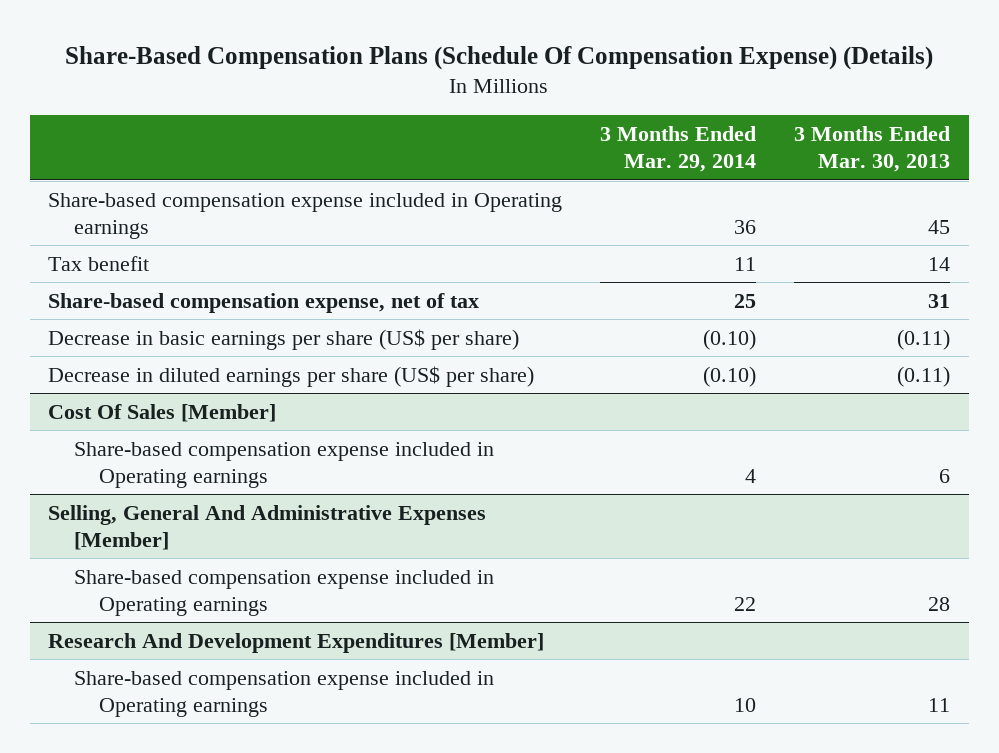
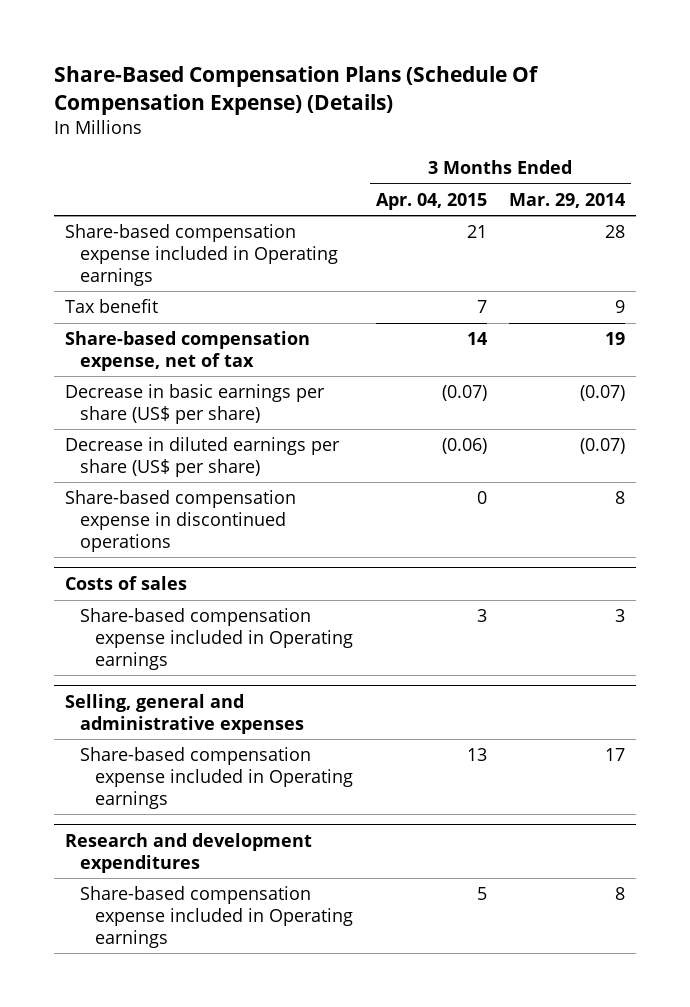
[794,125,951,172] 3 Months Ended Mar. 30, 2013 -> none
none -> [375,192,487,210] Apr. 04, 2015
[734,219,757,234] 36 -> [604,225,625,239] 28
[734,256,757,271] 11 -> [614,300,625,314] 9
[734,293,757,308] 25 -> [604,332,625,346] 19
[703,328,757,350] (0.10) -> [579,385,625,402] (0.07)
[703,365,757,387] (0.10) -> [579,438,625,455] (0.07)
none -> [64,490,296,552] Share-based compensation expense in discontinued operations
[48,403,277,422] Cost Of Sales [Member] -> [64,576,187,591] Costs of sales
[745,468,757,483] 4 -> [614,609,625,623] 3
[48,504,487,550] Selling, General And Administrative Expenses [Member] -> [64,694,305,735] Selling, general and administrative expenses
[734,596,757,611] 22 -> [604,748,625,762] 17
[48,632,545,653] Research And Development Expenditures [Member] -> [64,833,312,874] Research and development expenditures
[734,697,757,712] 10 -> [614,887,625,901] 8

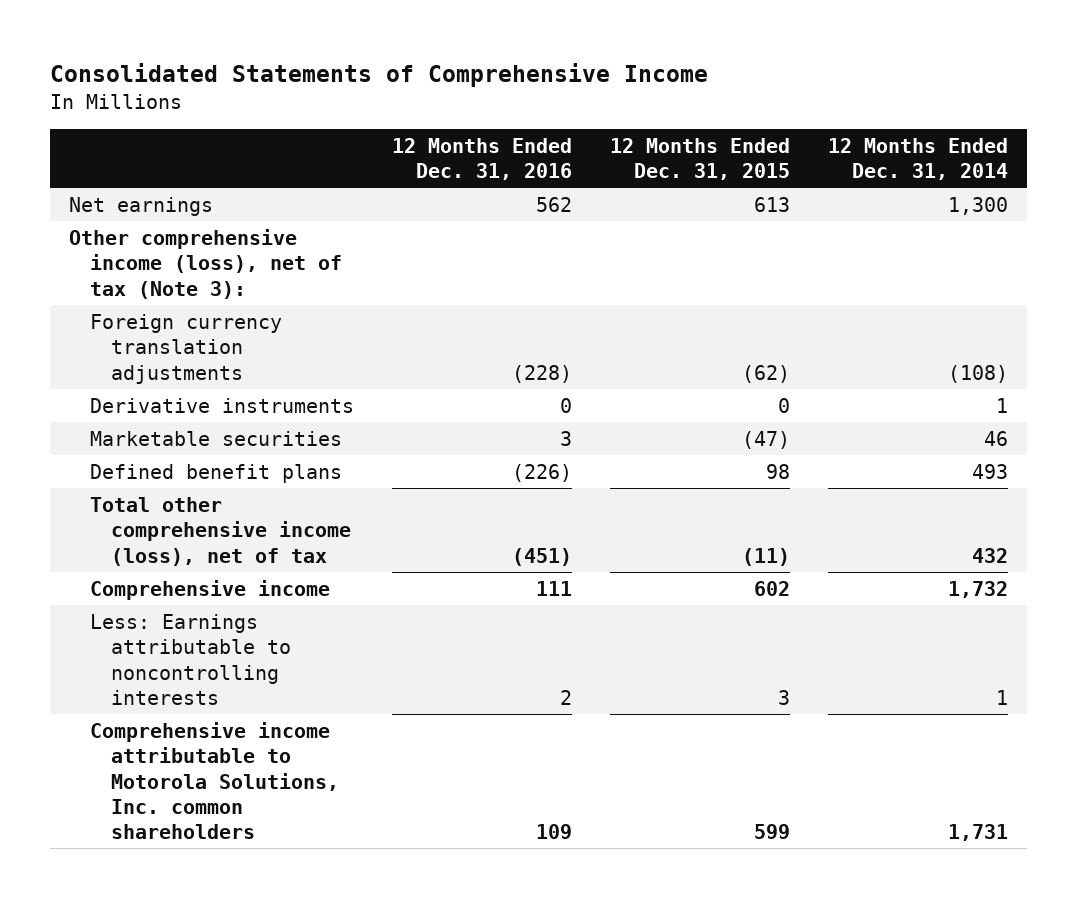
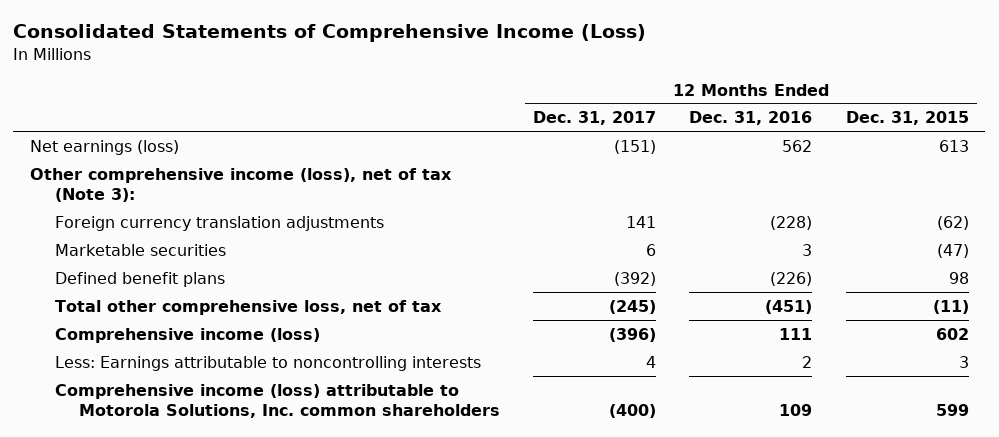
[50,62,709,87] Consolidated Statements of Comprehensive Income -> [13,24,647,43] Consolidated Statements of Comprehensive Income (Loss)
[828,138,1009,181] 12 Months Ended Dec. 31, 2014 -> none
none -> [533,111,657,126] Dec. 31, 2017
[69,196,214,216] Net earnings -> [30,139,180,155] Net earnings (loss)
[89,397,354,413] Derivative instruments -> none
[89,496,351,566] Total other comprehensive income (loss), net of tax -> [54,299,442,315] Total other comprehensive loss, net of tax
[89,579,330,600] Comprehensive income -> [54,327,320,343] Comprehensive income (loss)
[89,721,339,840] Comprehensive income attributable to Motorola Solutions, Inc. common shareholders -> [54,383,500,419] Comprehensive income (loss) attributable to Motorola Solutions, Inc. common shareholders

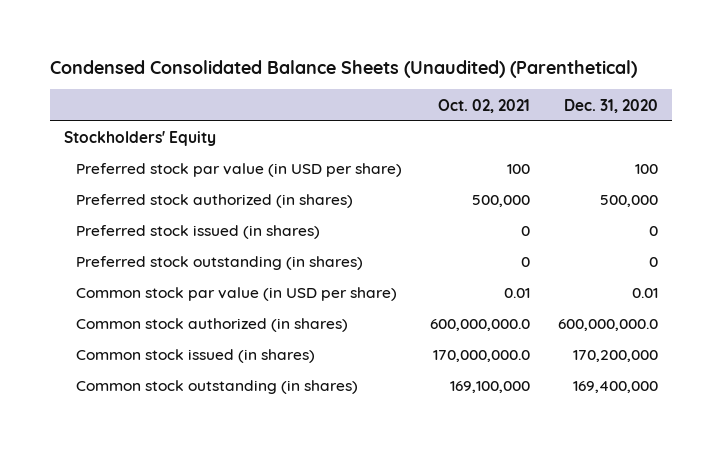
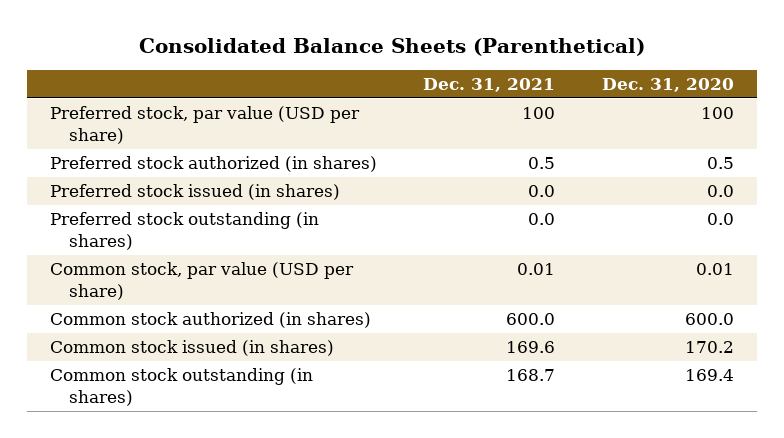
[49,59,637,78] Condensed Consolidated Balance Sheets (Unaudited) (Parenthetical) -> [138,37,645,56] Consolidated Balance Sheets (Parenthetical)
[437,98,530,113] Oct. 02, 2021 -> none
none -> [423,77,556,92] Dec. 31, 2021
[63,131,216,147] Stockholders' Equity -> none
[75,163,402,178] Preferred stock par value (in USD per share) -> [49,106,360,144] Preferred stock, par value (USD per share)
[599,195,658,208] 500,000 -> [706,157,734,170] 0.5
[648,226,658,237] 0 -> [706,185,734,198] 0.0
[648,257,658,268] 0 -> [706,213,734,226] 0.0
[75,287,397,302] Common stock par value (in USD per share) -> [49,262,354,300] Common stock, par value (USD per share)
[557,319,658,332] 600,000,000.0 -> [684,313,734,326] 600.0
[572,350,658,363] 170,200,000 -> [684,341,734,354] 170.2
[572,381,658,394] 169,400,000 -> [684,369,734,382] 169.4

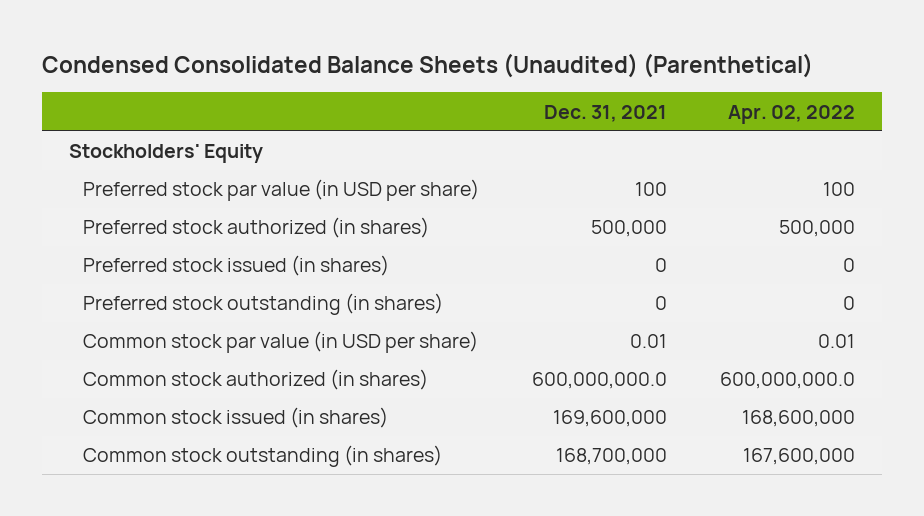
[138,37,645,56] Consolidated Balance Sheets (Parenthetical) -> [41,52,813,78] Condensed Consolidated Balance Sheets (Unaudited) (Parenthetical)
[601,77,734,92] Dec. 31, 2020 -> none
none -> [728,104,856,124] Apr. 02, 2022
none -> [68,144,263,164] Stockholders' Equity
[49,106,360,144] Preferred stock, par value (USD per share) -> [82,179,479,202] Preferred stock par value (in USD per share)
[528,157,556,170] 0.5 -> [590,220,667,238] 500,000
[528,185,556,198] 0.0 -> [654,258,667,273] 0
[528,213,556,226] 0.0 -> [654,296,667,311] 0
[49,262,354,300] Common stock, par value (USD per share) -> [82,331,478,354] Common stock par value (in USD per share)
[506,313,556,326] 600.0 -> [531,372,667,390] 600,000,000.0
[506,341,556,354] 169.6 -> [552,410,667,428] 169,600,000
[506,369,556,382] 168.7 -> [555,448,667,466] 168,700,000

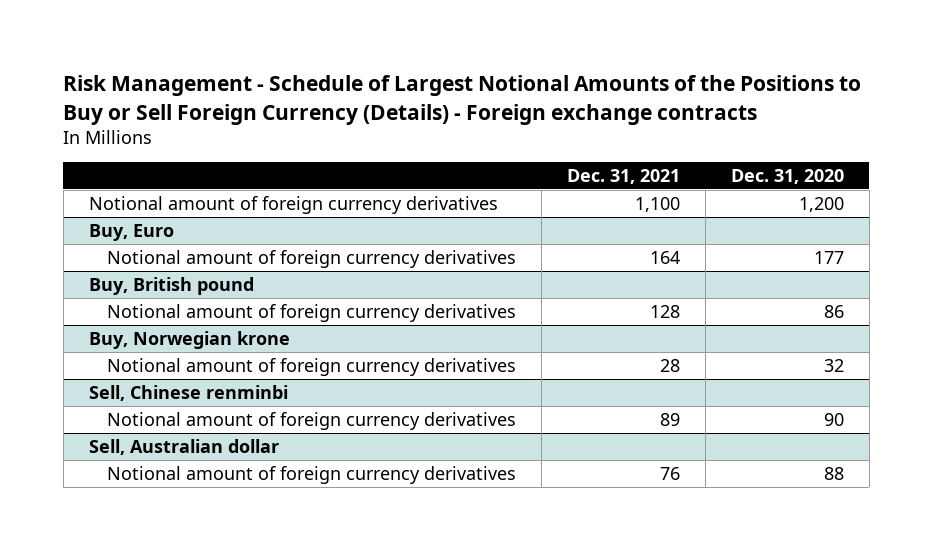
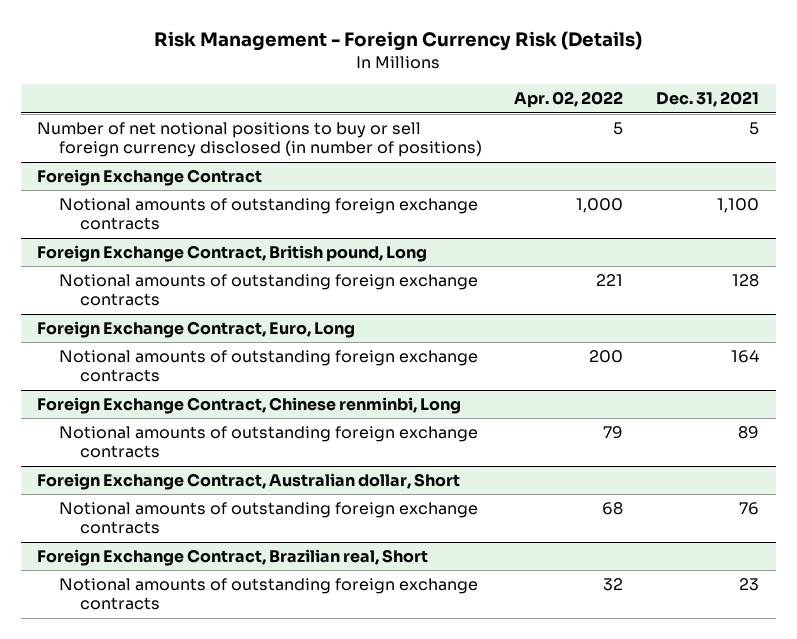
[63,75,862,125] Risk Management - Schedule of Largest Notional Amounts of the Positions to Buy or Sell Foreign Currency (Details) - Foreign exchange contracts -> [154,31,643,52] Risk Management - Foreign Currency Risk (Details)
[730,168,844,184] Dec. 31, 2020 -> none
none -> [514,91,624,109] Apr. 02, 2022
[88,223,174,241] Buy, Euro -> none
[88,276,254,295] Buy, British pound -> none
[88,330,290,349] Buy, Norwegian krone -> none
[88,384,288,401] Sell, Chinese renminbi -> none
[88,438,279,455] Sell, Australian dollar -> none
none -> [37,121,482,158] Number of net notional positions to buy or sell foreign currency disclosed (in number of positions)
none -> [37,168,263,186] Foreign Exchange Contract
[88,195,498,214] Notional amount of foreign currency derivatives -> [58,197,478,231] Notional amounts of outstanding foreign exchange contracts
none -> [37,244,428,262] Foreign Exchange Contract, British pound, Long
[106,249,516,268] Notional amount of foreign currency derivatives -> [58,273,478,307] Notional amounts of outstanding foreign exchange contracts
[649,250,680,264] 164 -> [732,273,760,287] 128
none -> [37,320,356,338] Foreign Exchange Contract, Euro, Long
[106,303,516,322] Notional amount of foreign currency derivatives -> [58,349,478,383] Notional amounts of outstanding foreign exchange contracts
[649,304,680,318] 128 -> [731,349,760,363] 164
none -> [37,396,462,414] Foreign Exchange Contract, Chinese renminbi, Long
[106,357,516,376] Notional amount of foreign currency derivatives -> [58,425,478,459] Notional amounts of outstanding foreign exchange contracts
[659,358,680,372] 28 -> [738,425,760,439] 89
none -> [37,472,461,490] Foreign Exchange Contract, Australian dollar, Short
[106,411,516,430] Notional amount of foreign currency derivatives -> [58,501,478,535] Notional amounts of outstanding foreign exchange contracts
[659,412,680,426] 89 -> [739,501,760,515] 76
none -> [37,548,429,566] Foreign Exchange Contract, Brazilian real, Short
[106,465,516,484] Notional amount of foreign currency derivatives -> [58,577,478,611] Notional amounts of outstanding foreign exchange contracts
[659,466,680,480] 76 -> [739,577,760,591] 23

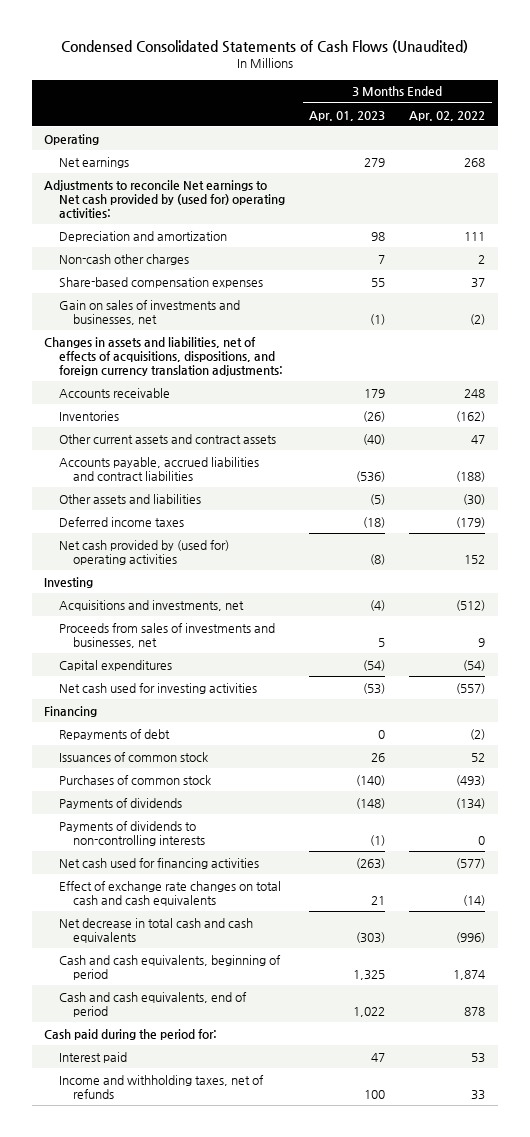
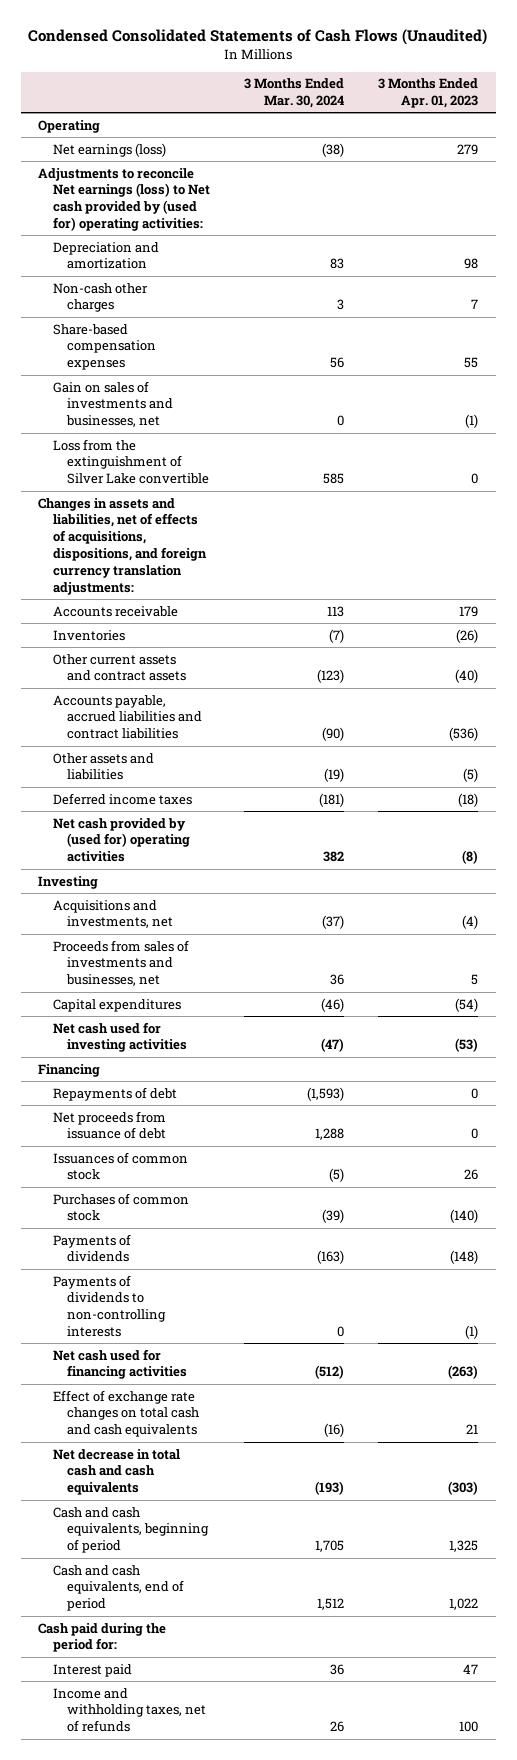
[409,110,486,121] Apr. 02, 2022 -> none
none -> [244,78,345,109] 3 Months Ended Mar. 30, 2024
[58,156,129,168] Net earnings -> [52,142,166,157] Net earnings (loss)
[44,179,285,219] Adjustments to reconcile Net earnings to Net cash provided by (used for) operating activities: -> [38,167,210,232] Adjustments to reconcile Net earnings (loss) to Net cash provided by (used for) operating activities:
none -> [52,438,210,485] Loss from the extinguishment of Silver Lake convertible
none -> [52,1110,167,1140] Net proceeds from issuance of debt

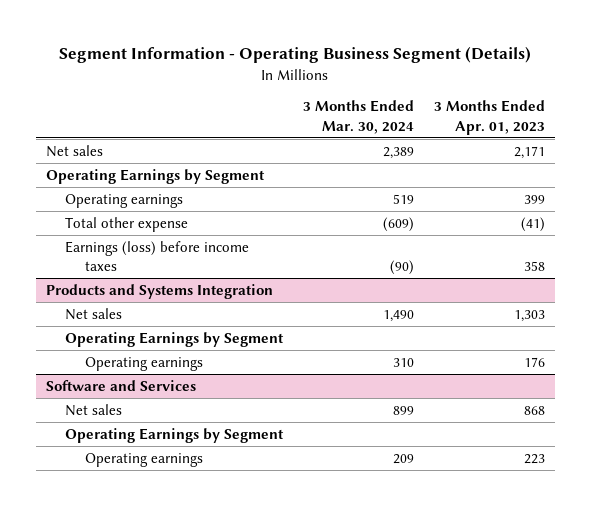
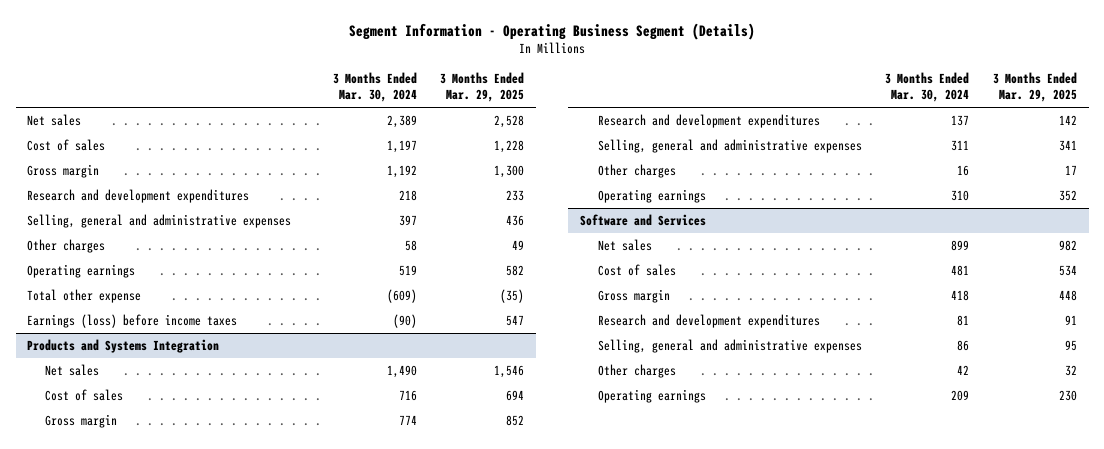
[433,100,545,135] 3 Months Ended Apr. 01, 2023 -> none
none -> [440,71,525,103] 3 Months Ended Mar. 29, 2025
[46,168,266,184] Operating Earnings by Segment -> none
none -> [27,139,106,152] Cost of sales
none -> [27,164,100,179] Gross margin
none -> [27,189,250,204] Research and development expenditures
none -> [27,214,292,229] Selling, general and administrative expenses
none -> [27,239,106,254] Other charges
[65,331,285,347] Operating Earnings by Segment -> none
none -> [45,389,124,402] Cost of sales
none -> [45,414,118,429] Gross margin
none -> [597,114,820,129] Research and development expenditures
none -> [597,139,862,154] Selling, general and administrative expenses
none -> [597,164,676,179] Other charges
[65,427,285,443] Operating Earnings by Segment -> none
none -> [597,264,676,277] Cost of sales
none -> [597,289,670,304] Gross margin
none -> [597,314,820,329] Research and development expenditures
none -> [597,339,862,354] Selling, general and administrative expenses
none -> [597,364,676,379] Other charges

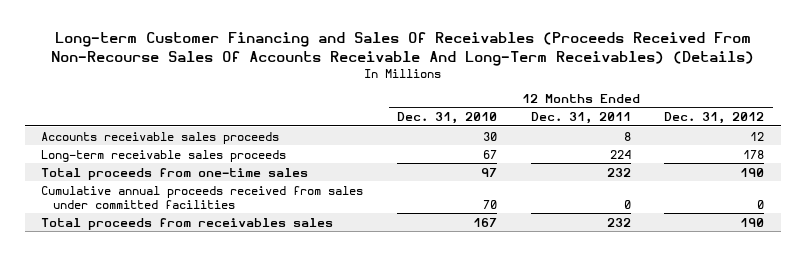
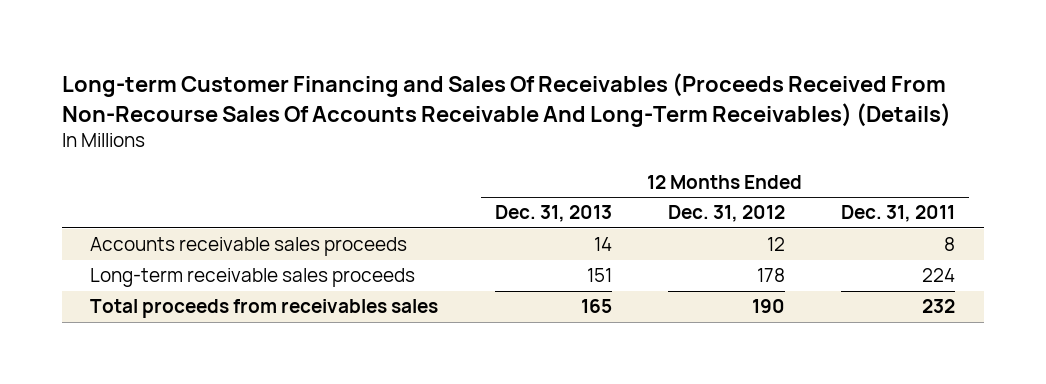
[397,112,498,125] Dec. 31, 2010 -> none
none -> [494,205,612,223] Dec. 31, 2013
[41,167,309,180] Total proceeds from one-time sales -> none
[41,185,364,209] Cumulative annual proceeds received from sales under committed facilities -> none

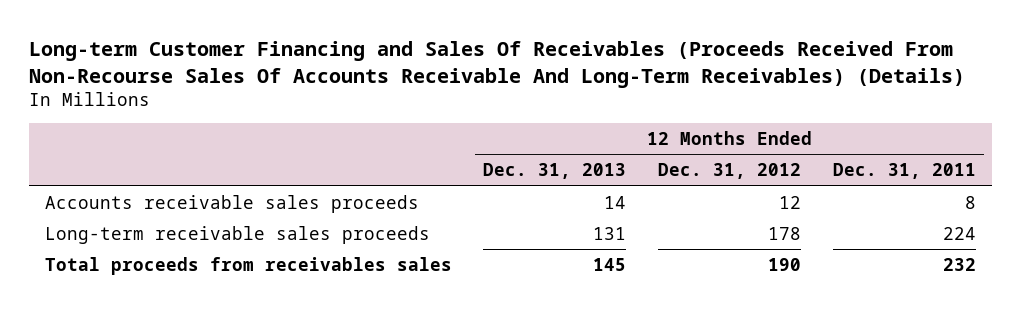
[586,268,612,283] 151 -> [593,226,627,240] 131
[580,299,612,314] 165 -> [593,257,627,271] 145

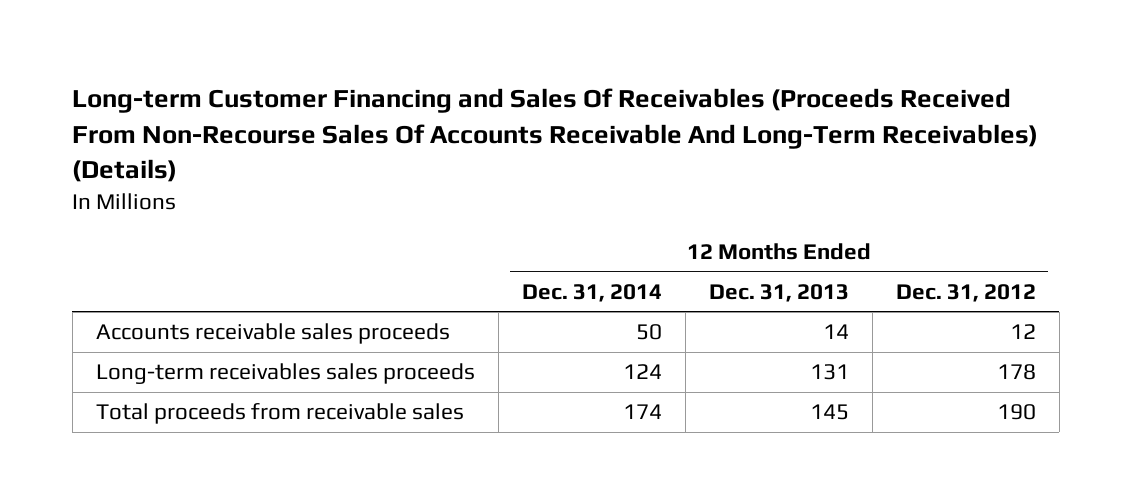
[832,163,976,180] Dec. 31, 2011 -> none
none -> [521,283,662,302] Dec. 31, 2014
[44,225,430,244] Long-term receivable sales proceeds -> [95,363,475,385] Long-term receivables sales proceeds
[44,256,452,275] Total proceeds from receivables sales -> [95,403,464,425] Total proceeds from receivable sales

